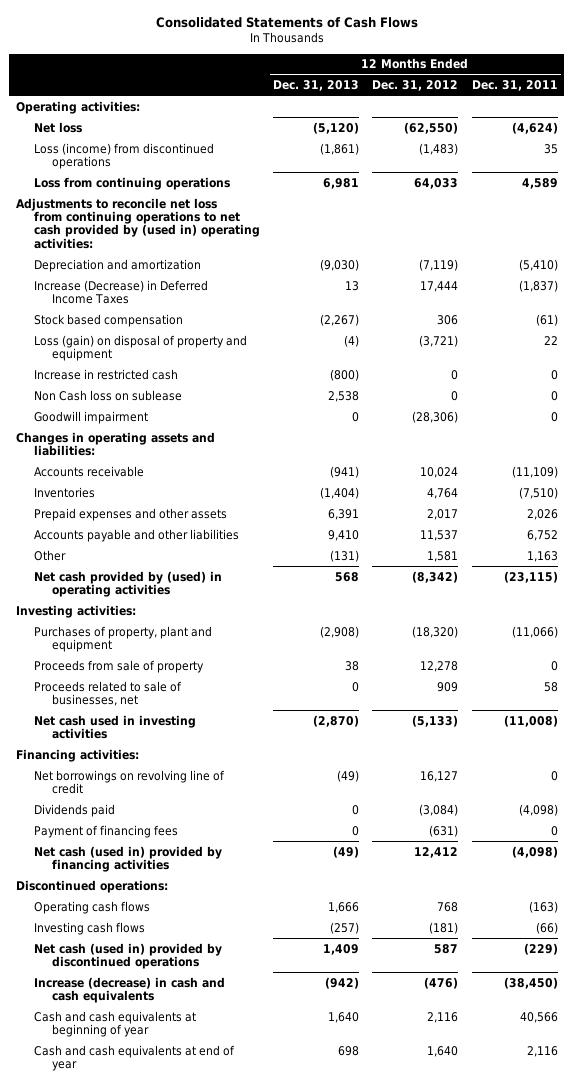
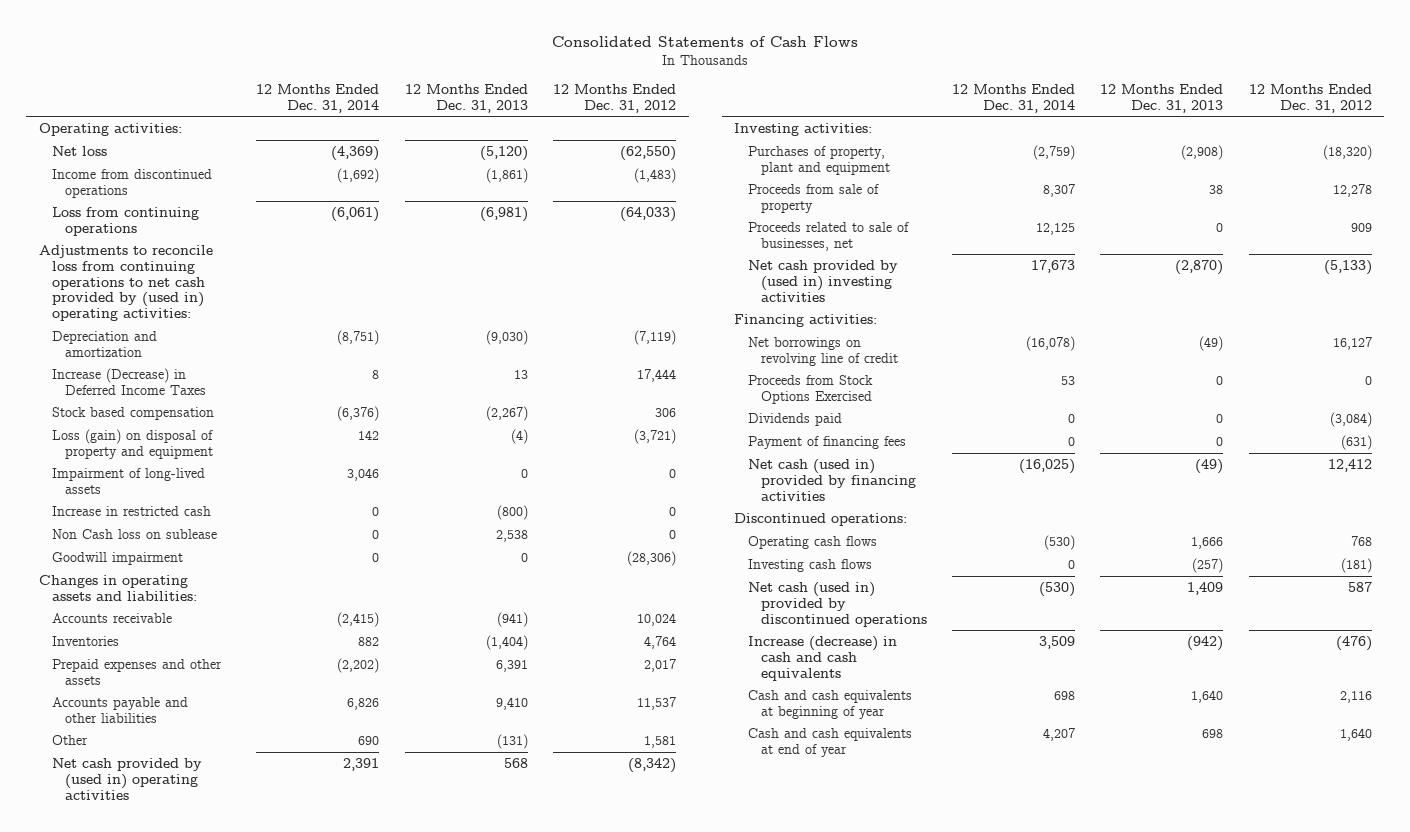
[471,79,558,91] Dec. 31, 2011 -> none
none -> [256,83,380,113] 12 Months Ended Dec. 31, 2014
[33,142,214,169] Loss (income) from discontinued operations -> [51,168,212,198] Income from discontinued operations
[323,177,360,189] 6,981 -> [479,206,528,222] (6,981)
[414,177,459,189] 64,033 -> [619,206,676,222] (64,033)
[16,197,260,249] Adjustments to reconcile net loss from continuing operations to net cash provided by (used in) operating activities: -> [38,244,213,322] Adjustments to reconcile loss from continuing operations to net cash provided by (used in) operating activities:
none -> [51,467,205,494] Impairment of long-lived assets
[33,570,222,597] Net cash provided by (used) in operating activities -> [51,757,202,800] Net cash provided by (used in) operating activities
[33,714,196,739] Net cash used in investing activities -> [747,259,898,302] Net cash provided by (used in) investing activities
none -> [747,374,873,404] Proceeds from Stock Options Exercised

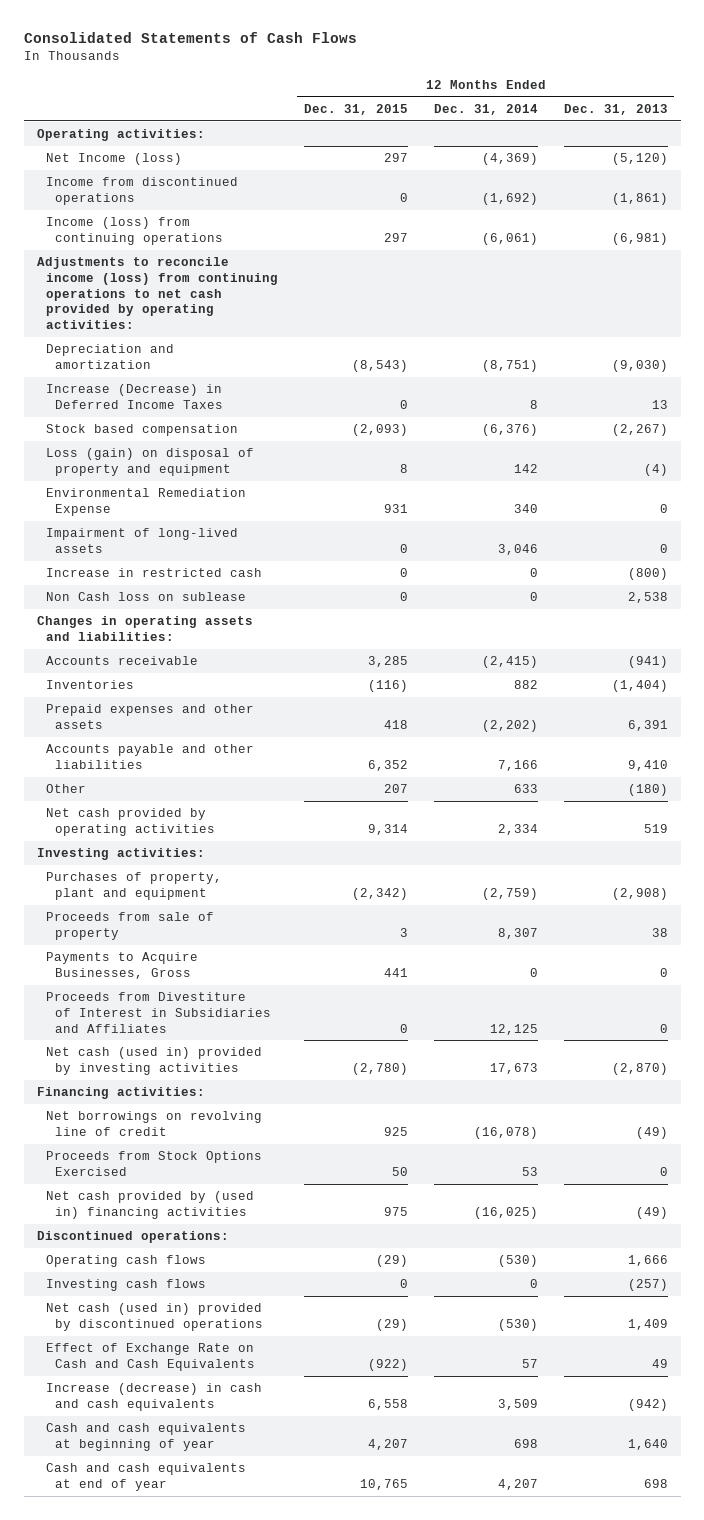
[552,83,676,113] 12 Months Ended Dec. 31, 2012 -> none
none -> [303,103,408,115] Dec. 31, 2015
[51,145,107,156] Net loss -> [45,153,182,166] Net Income (loss)
[51,206,199,236] Loss from continuing operations -> [45,217,224,245] Income (loss) from continuing operations
[38,244,213,322] Adjustments to reconcile loss from continuing operations to net cash provided by (used in) operating activities: -> [36,257,278,330] Adjustments to reconcile income (loss) from continuing operations to net cash provided by operating activities:
none -> [45,488,246,516] Environmental Remediation Expense
[51,551,183,565] Goodwill impairment -> none
[347,697,380,710] 6,826 -> [497,759,538,771] 7,166
[358,735,380,745] 690 -> [513,784,538,794] 633
[496,733,528,749] (131) -> [627,784,668,797] (180)
[51,757,202,800] Net cash provided by (used in) operating activities -> [45,808,216,836] Net cash provided by operating activities
[343,757,380,771] 2,391 -> [497,823,538,835] 2,334
[503,757,528,768] 568 -> [643,823,668,833] 519
none -> [45,952,198,979] Payments to Acquire Businesses, Gross
[747,221,909,251] Proceeds related to sale of businesses, net -> [45,992,272,1033] Proceeds from Divestiture of Interest in Subsidiaries and Affiliates
[747,259,898,302] Net cash provided by (used in) investing activities -> [45,1047,262,1075] Net cash (used in) provided by investing activities
[747,412,842,426] Dividends paid -> none
[747,435,906,449] Payment of financing fees -> none
[747,458,916,501] Net cash (used in) provided by financing activities -> [45,1191,254,1219] Net cash provided by (used in) financing activities
none -> [45,1343,256,1371] Effect of Exchange Rate on Cash and Cash Equivalents

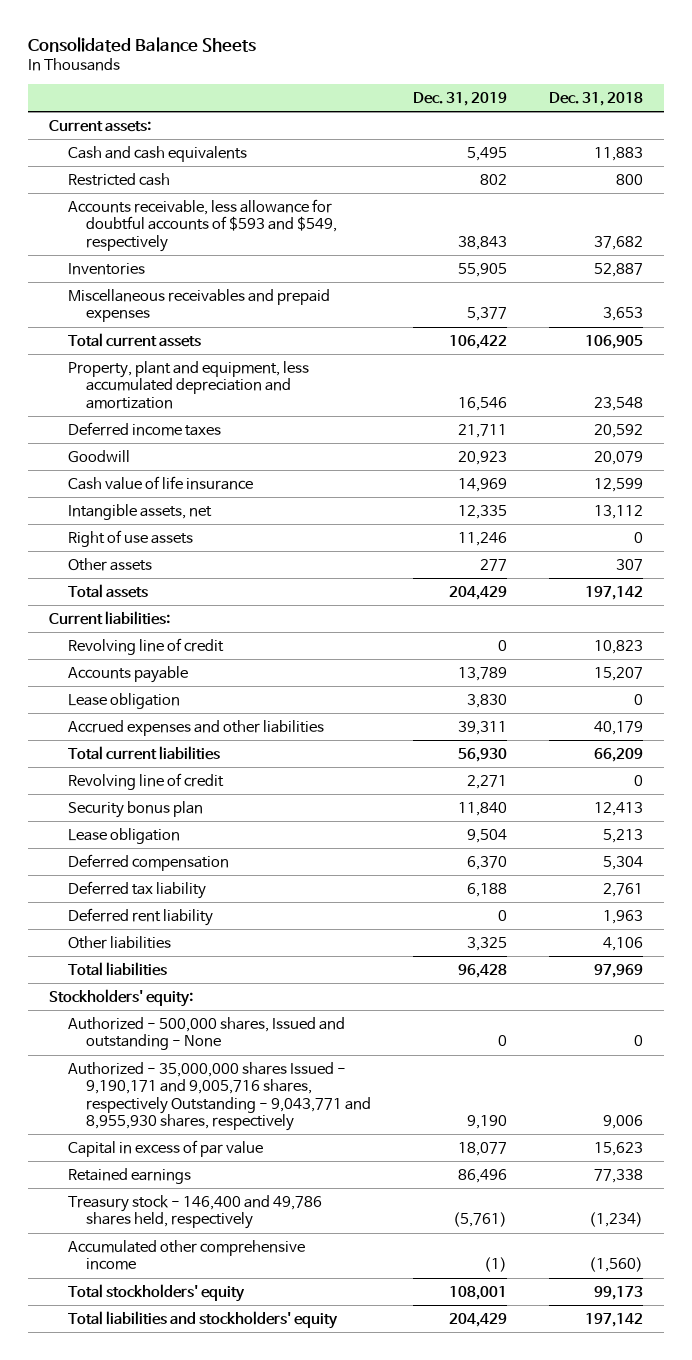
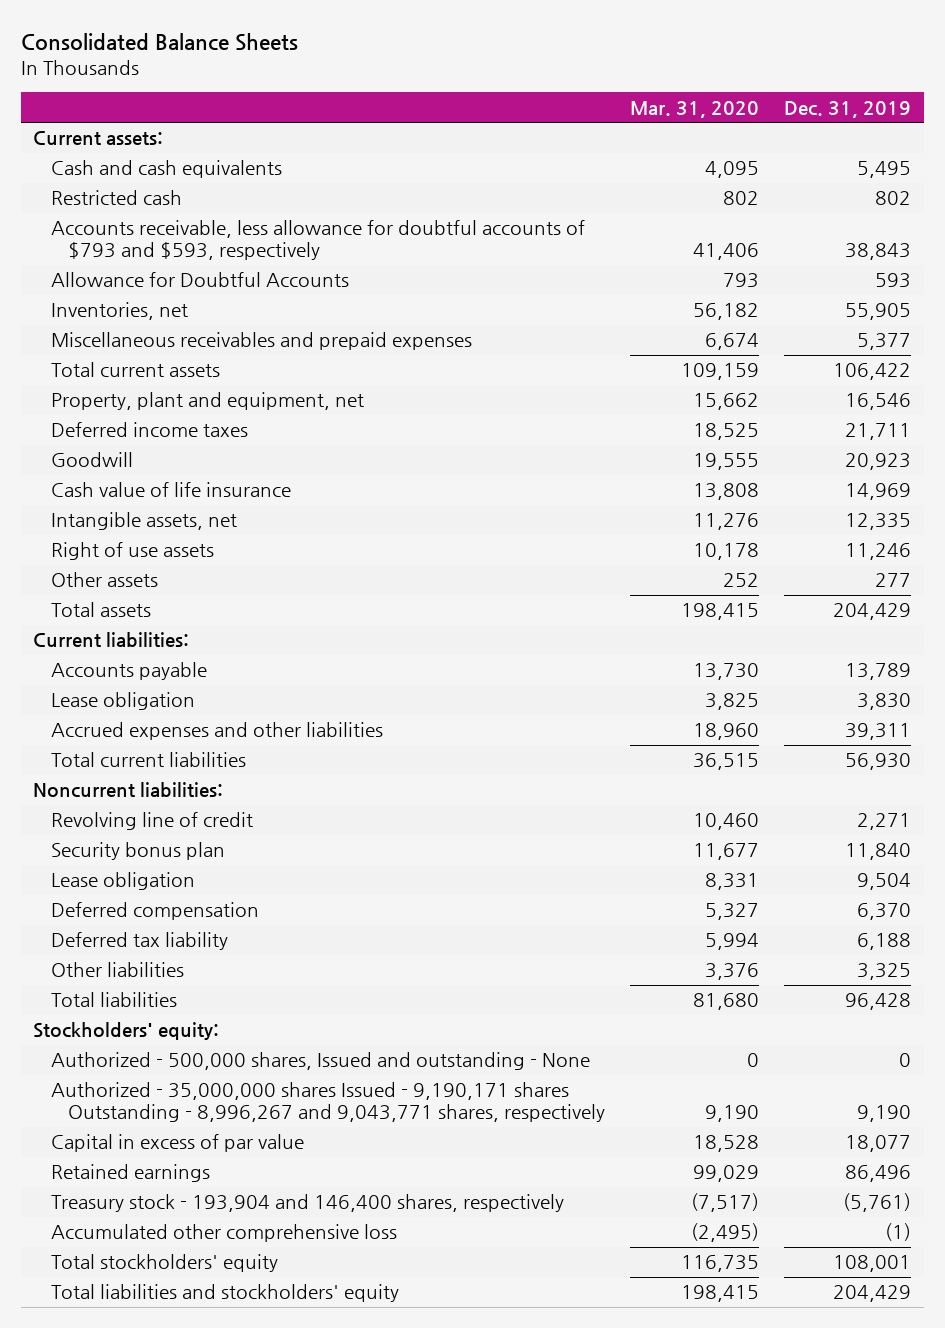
[548,92,643,107] Dec. 31, 2018 -> none
none -> [630,100,760,118] Mar. 31, 2020
[67,198,337,252] Accounts receivable, less allowance for doubtful accounts of $593 and $549, respectively -> [50,220,585,261] Accounts receivable, less allowance for doubtful accounts of $793 and $593, respectively
none -> [50,272,349,288] Allowance for Doubtful Accounts
[67,262,145,275] Inventories -> [50,302,188,321] Inventories, net
[67,360,309,409] Property, plant and equipment, less accumulated depreciation and amortization -> [50,392,364,411] Property, plant and equipment, net
[67,637,224,655] Revolving line of credit -> none
none -> [33,782,224,799] Noncurrent liabilities:
[67,907,213,926] Deferred rent liability -> none
[67,1061,371,1132] Authorized - 35,000,000 shares Issued - 9,190,171 and 9,005,716 shares, respectively Outstanding - 9,043,771 and 8,955,930 shares, respectively -> [50,1082,606,1123] Authorized - 35,000,000 shares Issued - 9,190,171 shares Outstanding - 8,996,267 and 9,043,771 shares, respectively
[67,1194,322,1230] Treasury stock - 146,400 and 49,786 shares held, respectively -> [50,1194,564,1213] Treasury stock - 193,904 and 146,400 shares, respectively
[67,1239,305,1271] Accumulated other comprehensive income -> [50,1224,397,1243] Accumulated other comprehensive loss

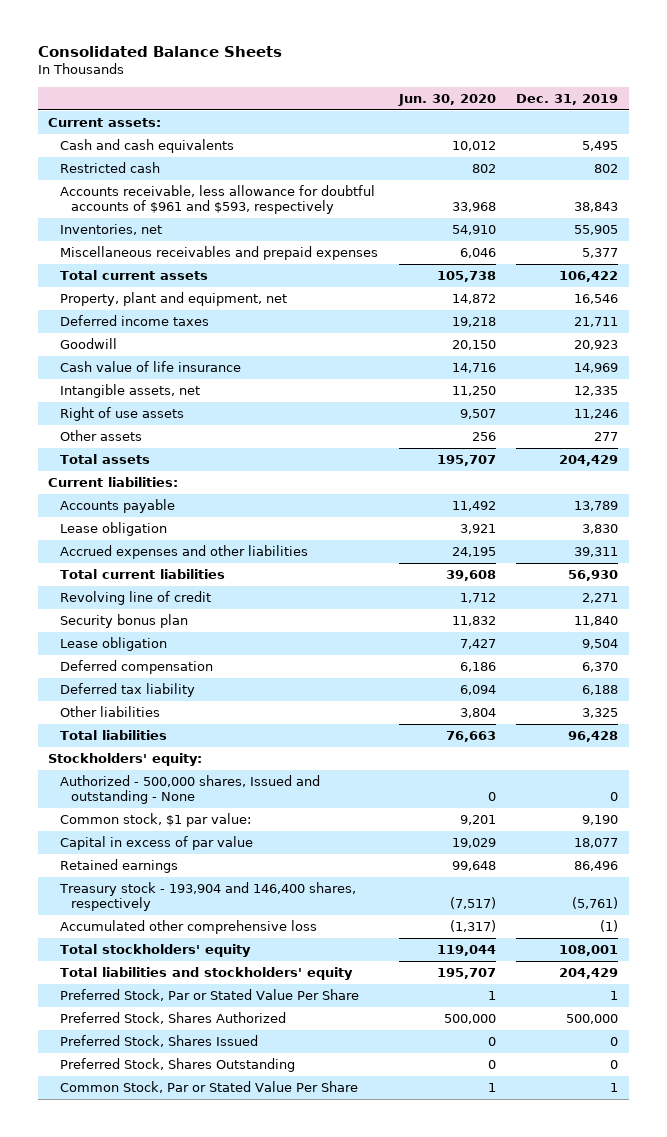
[630,100,760,118] Mar. 31, 2020 -> none
none -> [397,93,496,106] Jun. 30, 2020
[50,272,349,288] Allowance for Doubtful Accounts -> none
[50,220,585,261] Accounts receivable, less allowance for doubtful accounts of $793 and $593, respectively -> [59,185,375,215] Accounts receivable, less allowance for doubtful accounts of $961 and $593, respectively
[33,782,224,799] Noncurrent liabilities: -> none
[50,1082,606,1123] Authorized - 35,000,000 shares Issued - 9,190,171 shares Outstanding - 8,996,267 and 9,043,771 shares, respectively -> [59,813,251,828] Common stock, $1 par value:
none -> [59,989,359,1002] Preferred Stock, Par or Stated Value Per Share
none -> [59,1012,286,1025] Preferred Stock, Shares Authorized
none -> [59,1035,258,1048] Preferred Stock, Shares Issued
none -> [59,1058,295,1073] Preferred Stock, Shares Outstanding
none -> [59,1081,358,1094] Common Stock, Par or Stated Value Per Share

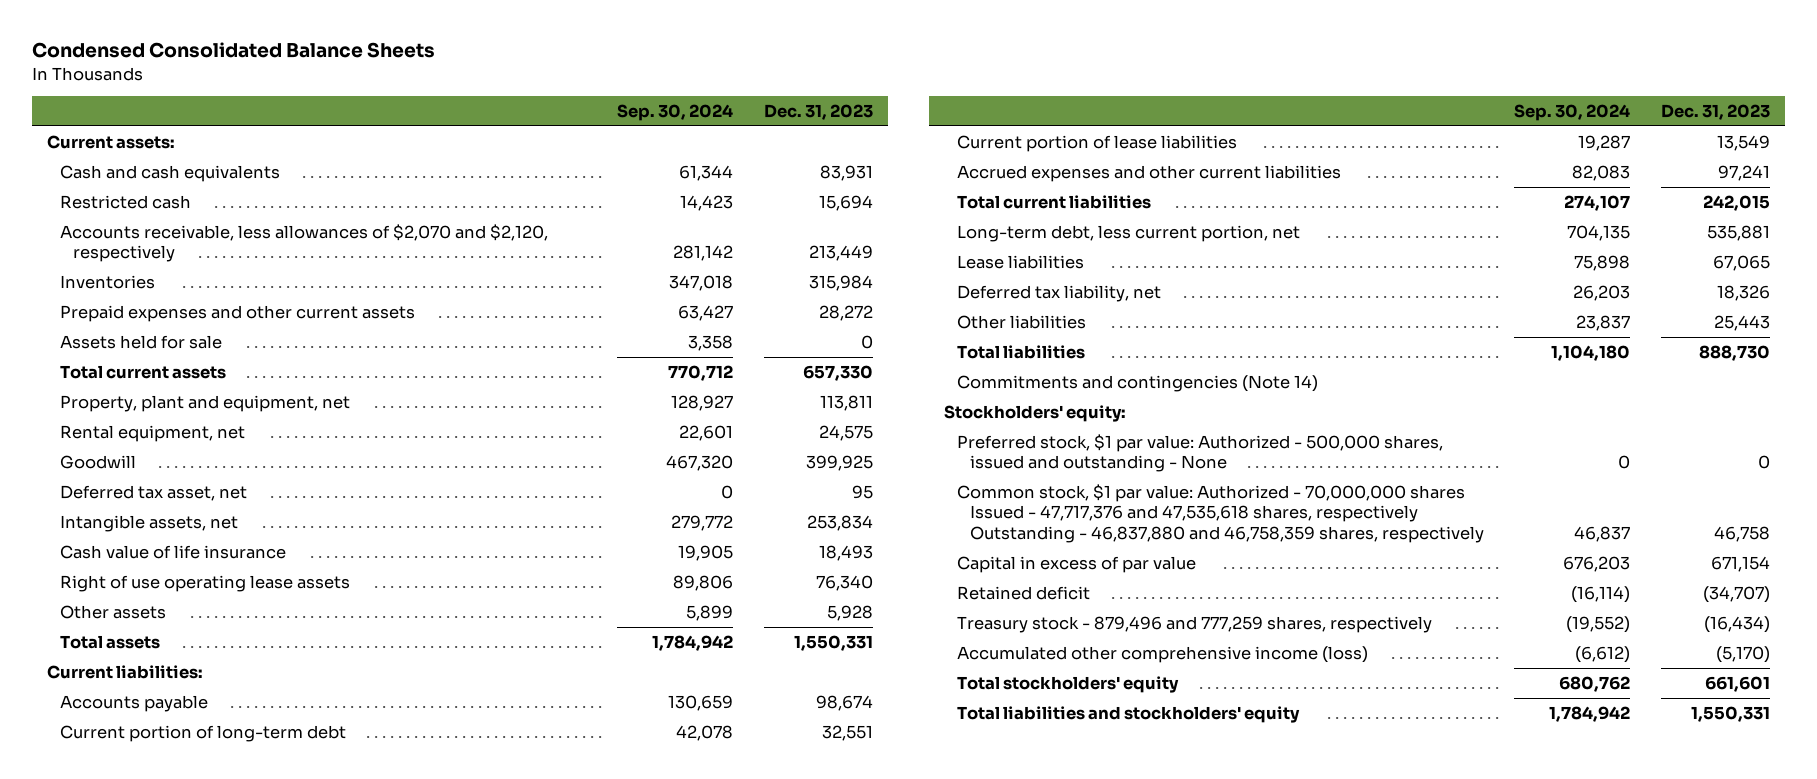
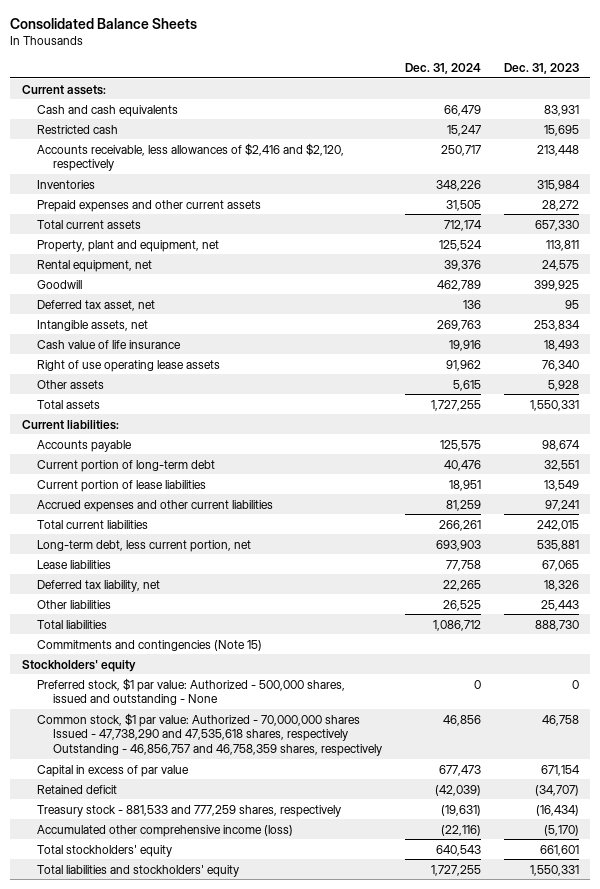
[31,42,435,59] Condensed Consolidated Balance Sheets -> [10,17,198,29] Consolidated Balance Sheets
[617,104,734,122] Sep. 30, 2024 -> none
none -> [404,62,481,74] Dec. 31, 2024
[818,194,873,211] 15,694 -> [543,124,579,136] 15,695
[59,223,548,263] Accounts receivable, less allowances of $2,070 and $2,120, respectively -> [37,142,345,172] Accounts receivable, less allowances of $2,416 and $2,120, respectively
[808,245,873,262] 213,449 -> [536,144,579,156] 213,448
[59,334,222,349] Assets held for sale -> none
[957,374,1319,392] Commitments and contingencies (Note 14) -> [37,639,263,651] Commitments and contingencies (Note 15)
[944,404,1127,422] Stockholders' equity: -> [21,659,136,672] Stockholders' equity
[957,483,1484,543] Common stock, $1 par value: Authorized - 70,000,000 shares Issued - 47,717,376 and 47,535,618 shares, respectively Outstanding - 46,837,880 and 46,758,359 shares, respectively -> [37,712,382,757] Common stock, $1 par value: Authorized - 70,000,000 shares Issued - 47,738,290 and 47,535,618 shares, respectively Outstanding - 46,856,757 and 46,758,359 shares, respectively
[957,615,1433,633] Treasury stock - 879,496 and 777,259 shares, respectively -> [37,804,342,817] Treasury stock - 881,533 and 777,259 shares, respectively

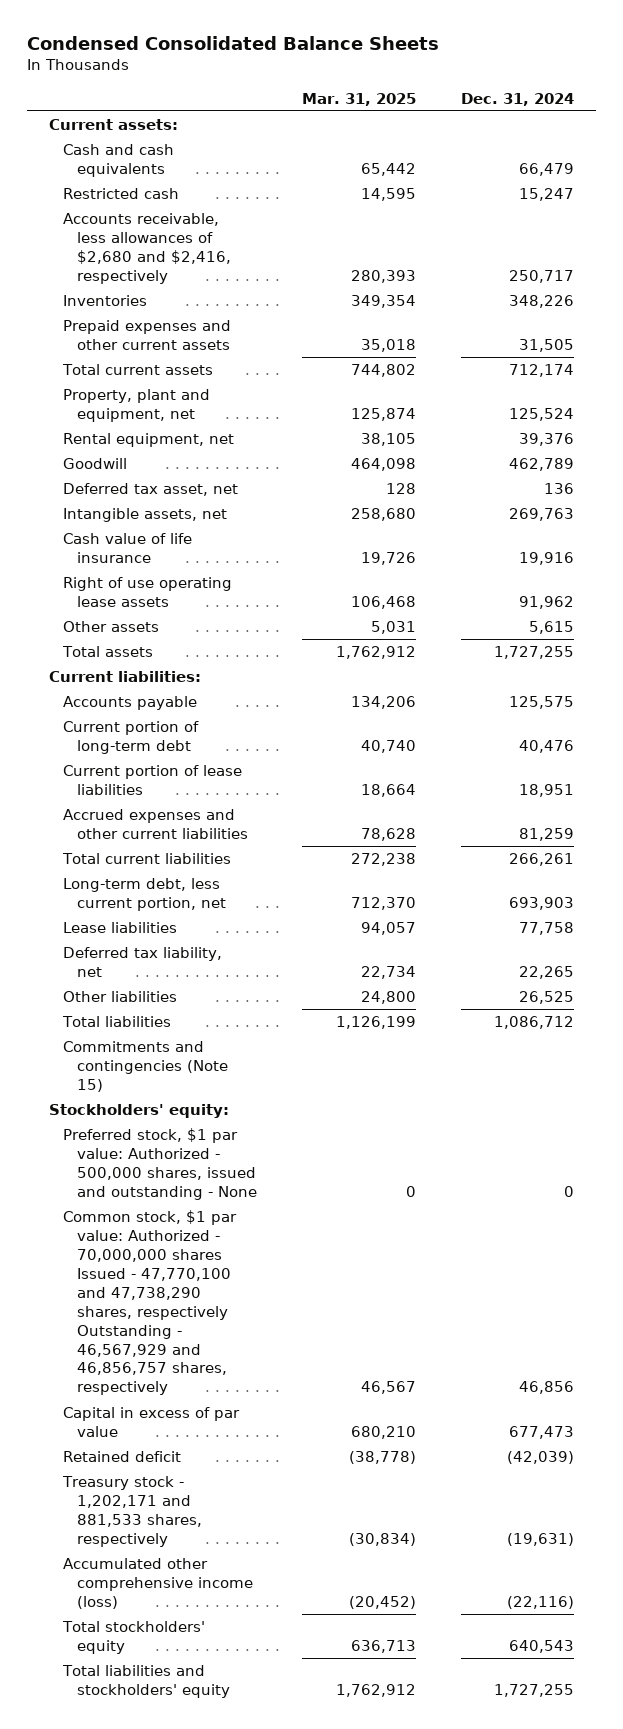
[10,17,198,29] Consolidated Balance Sheets -> [26,36,439,51] Condensed Consolidated Balance Sheets
[503,62,579,74] Dec. 31, 2023 -> none
none -> [301,92,416,106] Mar. 31, 2025
[37,142,345,172] Accounts receivable, less allowances of $2,416 and $2,120, respectively -> [63,213,232,284] Accounts receivable, less allowances of $2,680 and $2,416, respectively
[21,659,136,672] Stockholders' equity -> [49,1104,230,1119] Stockholders' equity:
[37,712,382,757] Common stock, $1 par value: Authorized - 70,000,000 shares Issued - 47,738,290 and 47,535,618 shares, respectively Outstanding - 46,856,757 and 46,758,359 shares, respectively -> [63,1210,238,1396] Common stock, $1 par value: Authorized - 70,000,000 shares Issued - 47,770,100 and 47,738,290 shares, respectively Outstanding - 46,567,929 and 46,856,757 shares, respectively
[37,804,342,817] Treasury stock - 881,533 and 777,259 shares, respectively -> [62,1476,203,1547] Treasury stock - 1,202,171 and 881,533 shares, respectively

